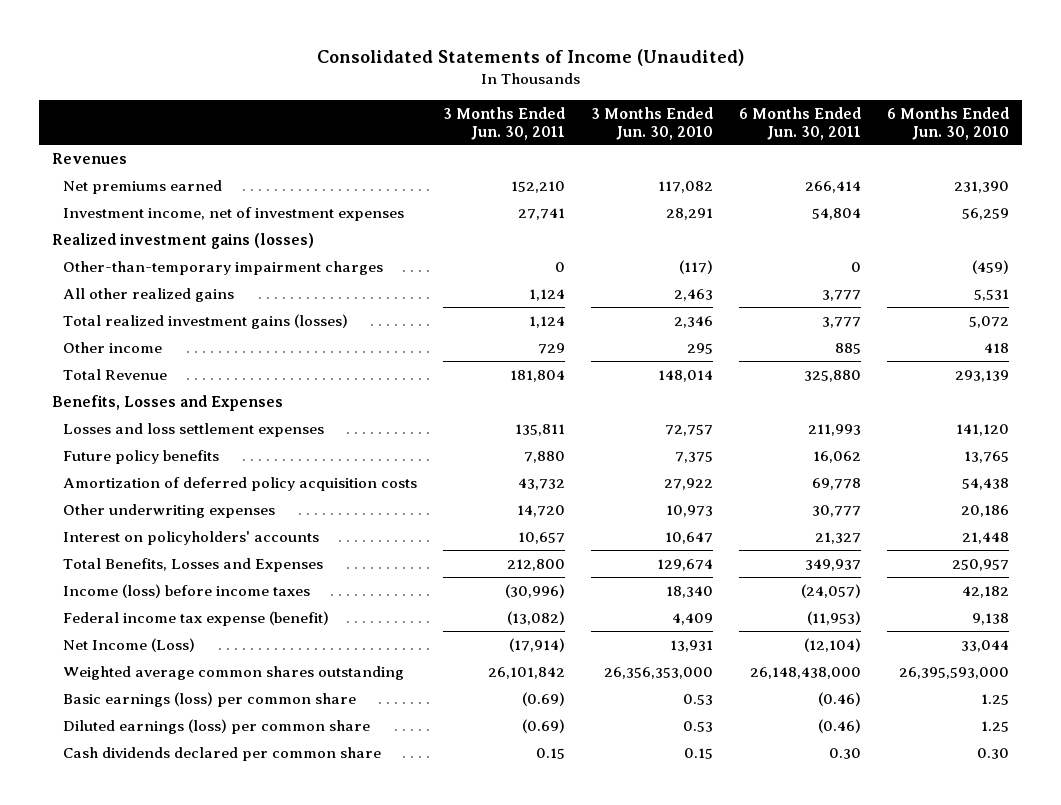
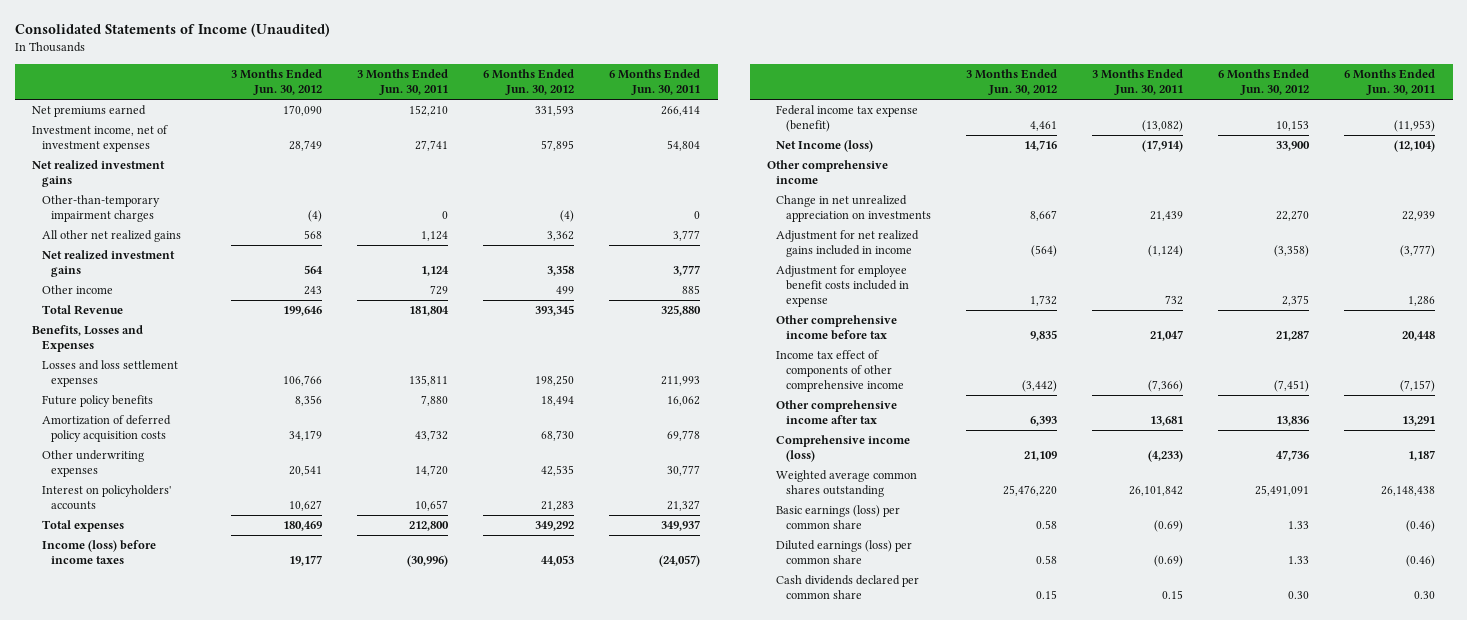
[591,106,714,140] 3 Months Ended Jun. 30, 2010 -> none
[887,106,1010,140] 6 Months Ended Jun. 30, 2010 -> none
none -> [230,69,322,96] 3 Months Ended Jun. 30, 2012
none -> [483,69,575,96] 6 Months Ended Jun. 30, 2012
[51,152,127,164] Revenues -> none
[51,232,314,249] Realized investment gains (losses) -> [32,160,166,188] Net realized investment gains
[63,287,235,302] All other realized gains -> [41,230,181,243] All other net realized gains
[63,313,349,329] Total realized investment gains (losses) -> [41,250,175,278] Net realized investment gains
[63,557,324,572] Total Benefits, Losses and Expenses -> [41,520,124,533] Total expenses
[63,637,196,652] Net Income (Loss) -> [776,140,874,153] Net Income (loss)
none -> [767,160,889,185] Other comprehensive income
none -> [776,195,931,223] Change in net unrealized appreciation on investments
none -> [776,230,920,258] Adjustment for net realized gains included in income
none -> [776,265,909,308] Adjustment for employee benefit costs included in expense
none -> [776,315,898,341] Other comprehensive income before tax
none -> [776,350,904,393] Income tax effect of components of other comprehensive income
none -> [776,400,898,425] Other comprehensive income after tax
none -> [776,435,911,463] Comprehensive income (loss)
[750,666,862,679] 26,148,438,000 -> [1381,486,1436,497] 26,148,438

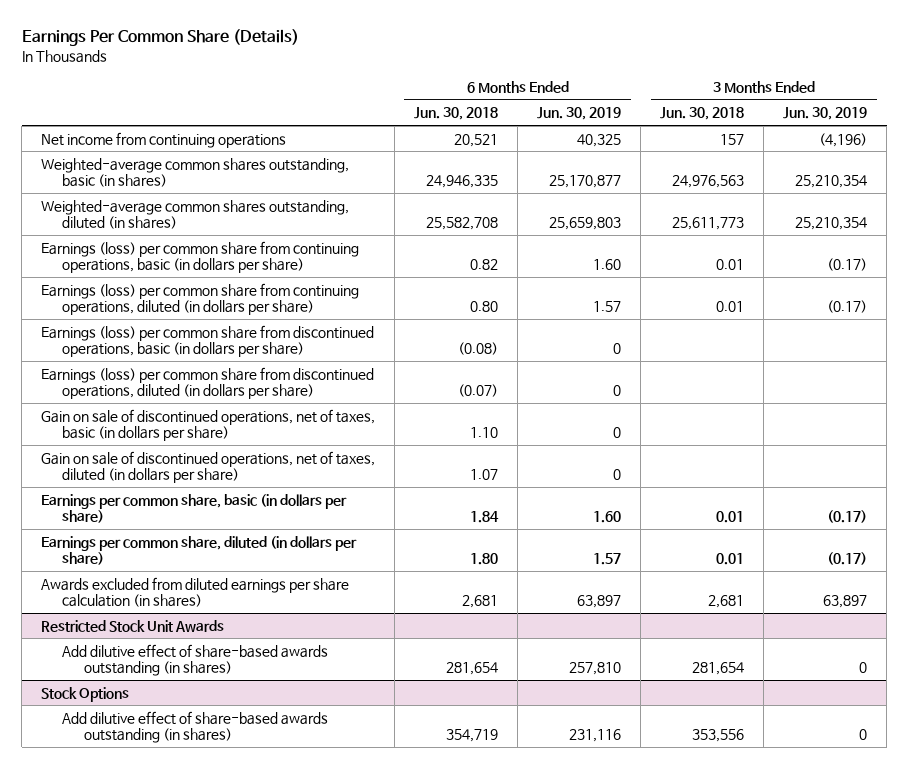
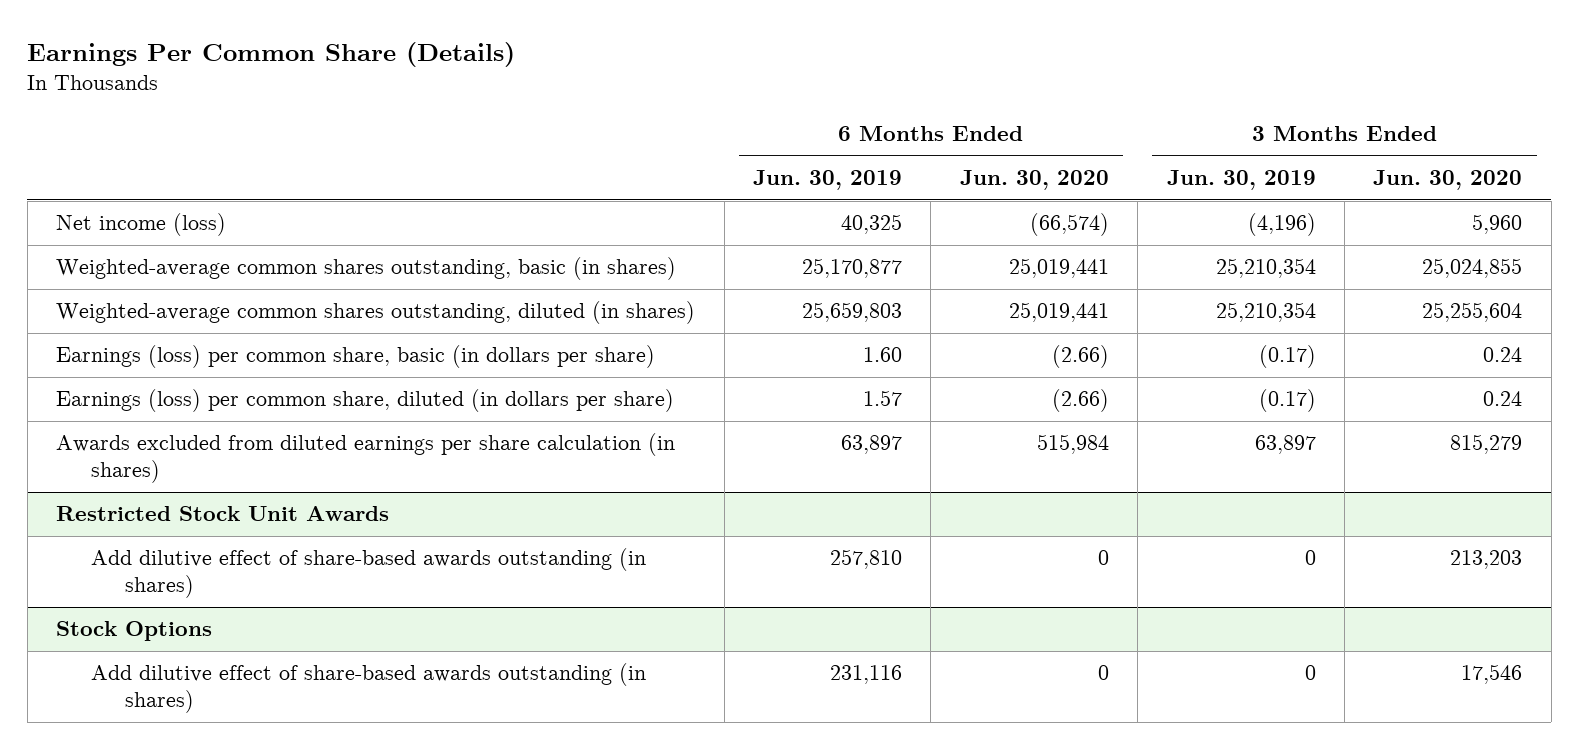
[414,107,499,121] Jun. 30, 2018 -> none
[660,107,745,121] Jun. 30, 2018 -> none
none -> [959,170,1109,191] Jun. 30, 2020
none -> [1373,170,1523,191] Jun. 30, 2020
[41,131,287,148] Net income from continuing operations -> [56,213,227,237] Net income (loss)
[41,240,360,274] Earnings (loss) per common share from continuing operations, basic (in dollars per share) -> none
[41,282,360,316] Earnings (loss) per common share from continuing operations, diluted (in dollars per share) -> none
[41,324,375,358] Earnings (loss) per common share from discontinued operations, basic (in dollars per share) -> none
[41,366,375,400] Earnings (loss) per common share from discontinued operations, diluted (in dollars per share) -> none
[41,408,376,442] Gain on sale of discontinued operations, net of taxes, basic (in dollars per share) -> none
[41,450,376,484] Gain on sale of discontinued operations, net of taxes, diluted (in dollars per share) -> none
[41,493,348,524] Earnings per common share, basic (in dollars per share) -> [56,345,656,369] Earnings (loss) per common share, basic (in dollars per share)
[41,535,358,566] Earnings per common share, diluted (in dollars per share) -> [56,389,675,413] Earnings (loss) per common share, diluted (in dollars per share)

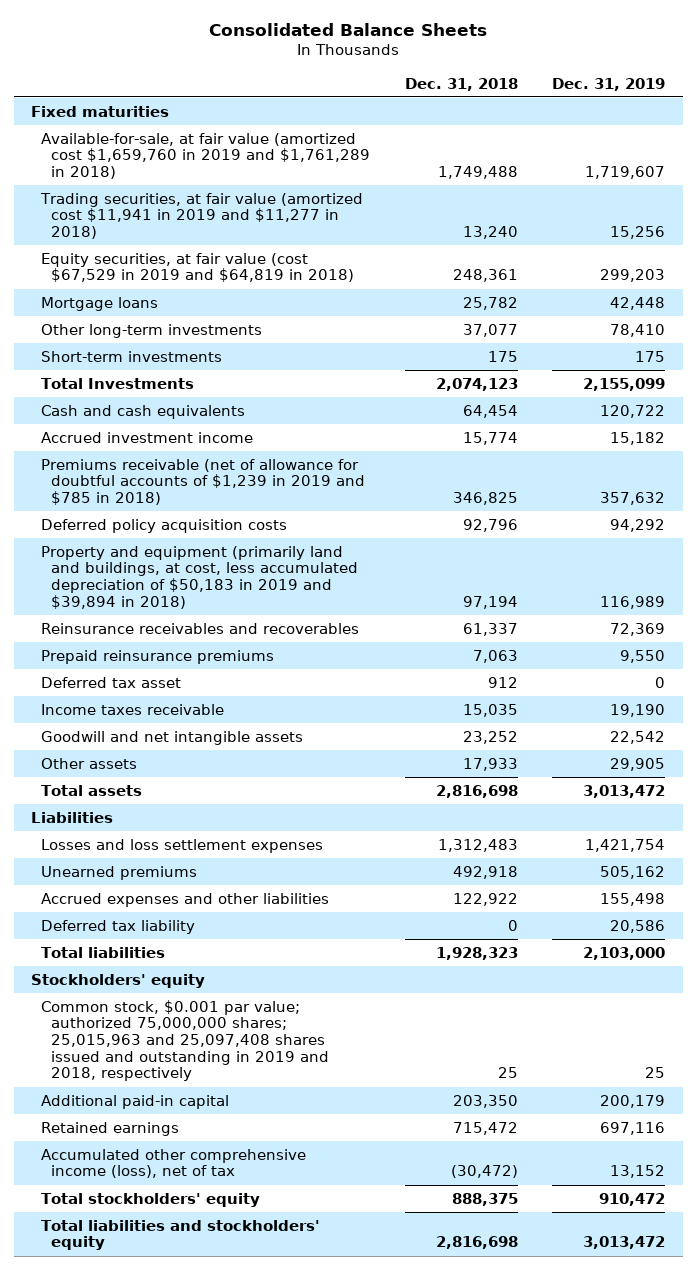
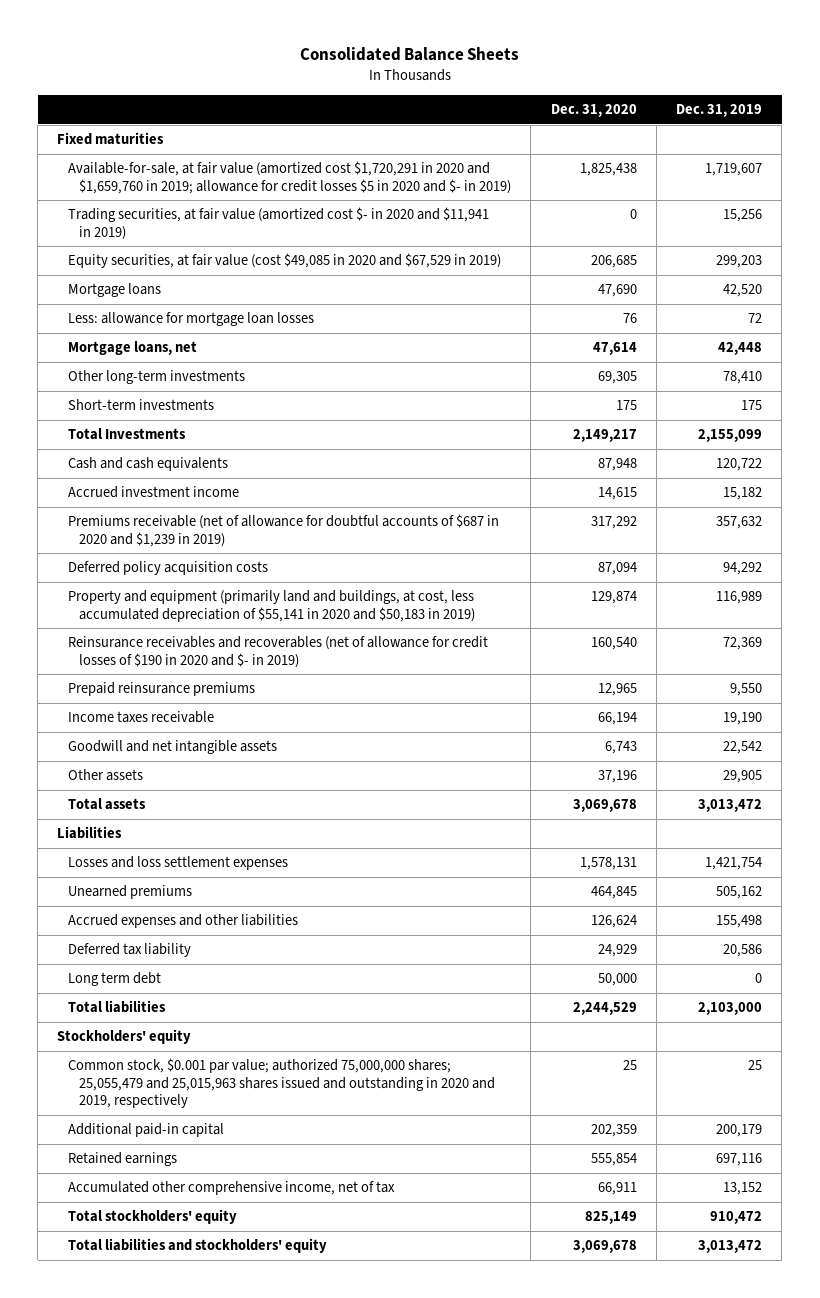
[404,77,518,91] Dec. 31, 2018 -> none
none -> [550,104,637,118] Dec. 31, 2020
[41,132,371,180] Available-for-sale, at fair value (amortized cost $1,659,760 in 2019 and $1,761,289 in 2018) -> [68,161,512,194] Available-for-sale, at fair value (amortized cost $1,720,291 in 2020 and $1,659,760 in 2019; allowance for credit losses $5 in 2020 and $- in 2019)
[40,192,364,240] Trading securities, at fair value (amortized cost $11,941 in 2019 and $11,277 in 2018) -> [68,207,490,240] Trading securities, at fair value (amortized cost $- in 2020 and $11,941 in 2019)
[41,252,355,283] Equity securities, at fair value (cost $67,529 in 2019 and $64,819 in 2018) -> [68,253,502,269] Equity securities, at fair value (cost $49,085 in 2020 and $67,529 in 2019)
[610,296,666,310] 42,448 -> [723,284,763,298] 42,520
none -> [68,312,315,327] Less: allowance for mortgage loan losses
none -> [68,341,198,356] Mortgage loans, net
[41,458,366,506] Premiums receivable (net of allowance for doubtful accounts of $1,239 in 2019 and $785 in 2018) -> [68,514,500,547] Premiums receivable (net of allowance for doubtful accounts of $687 in 2020 and $1,239 in 2019)
[41,545,359,609] Property and equipment (primarily land and buildings, at cost, less accumulated depreciation of $50,183 in 2019 and $39,894 in 2018) -> [68,590,476,622] Property and equipment (primarily land and buildings, at cost, less accumulated depreciation of $55,141 in 2020 and $50,183 in 2019)
[41,622,360,634] Reinsurance receivables and recoverables -> [68,636,489,668] Reinsurance receivables and recoverables (net of allowance for credit losses of $190 in 2020 and $- in 2019)
[41,676,182,688] Deferred tax asset -> none
none -> [68,972,162,987] Long term debt
[41,999,330,1082] Common stock, $0.001 par value; authorized 75,000,000 shares; 25,015,963 and 25,097,408 shares issued and outstanding in 2019 and 2018, respectively -> [68,1058,496,1109] Common stock, $0.001 par value; authorized 75,000,000 shares; 25,055,479 and 25,015,963 shares issued and outstanding in 2020 and 2019, respectively
[41,1148,307,1179] Accumulated other comprehensive income (loss), net of tax -> [68,1181,396,1196] Accumulated other comprehensive income, net of tax

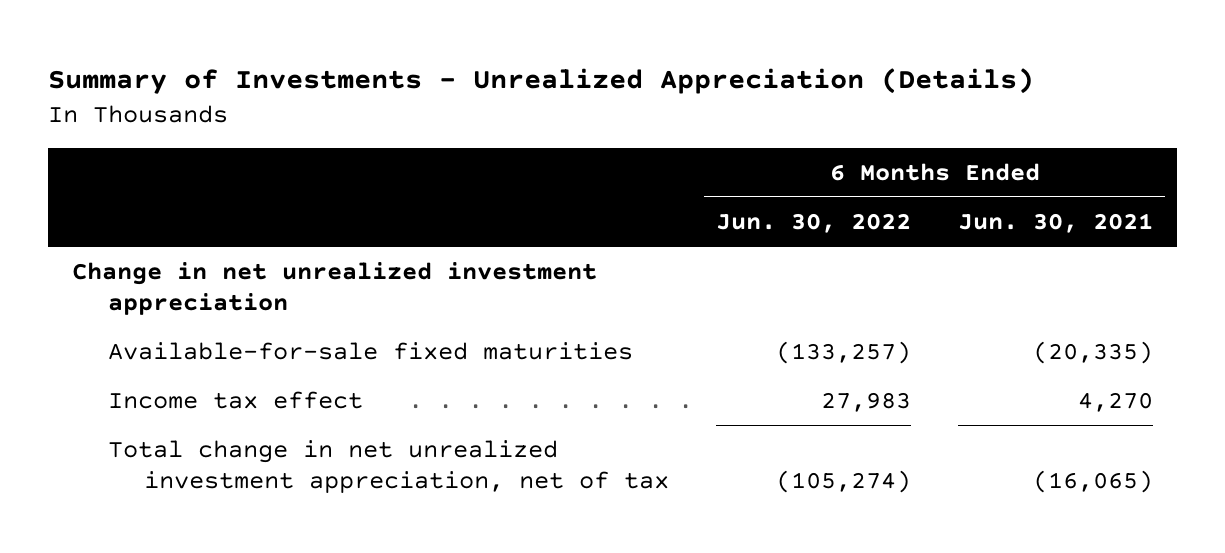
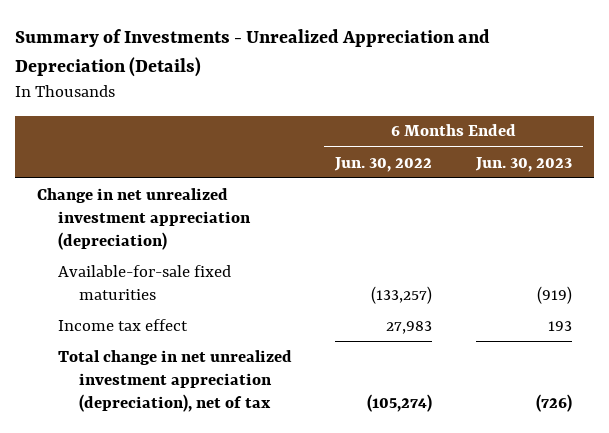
[48,67,1035,94] Summary of Investments - Unrealized Appreciation (Details) -> [14,29,490,78] Summary of Investments - Unrealized Appreciation and Depreciation (Details)
[958,212,1154,233] Jun. 30, 2021 -> none
none -> [474,156,572,172] Jun. 30, 2023
[71,262,597,316] Change in net unrealized investment appreciation -> [36,187,251,250] Change in net unrealized investment appreciation (depreciation)
[108,440,670,494] Total change in net unrealized investment appreciation, net of tax -> [57,349,292,412] Total change in net unrealized investment appreciation (depreciation), net of tax

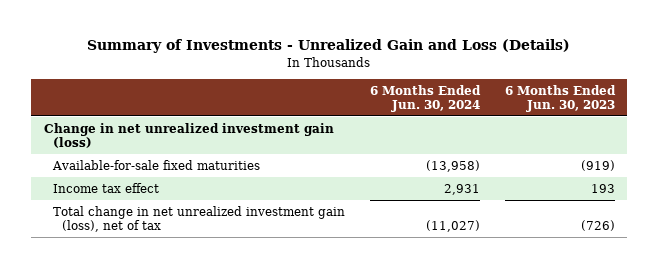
[14,29,490,78] Summary of Investments - Unrealized Appreciation and Depreciation (Details) -> [87,39,571,54] Summary of Investments - Unrealized Gain and Loss (Details)
[334,156,433,172] Jun. 30, 2022 -> none
none -> [369,84,481,112] 6 Months Ended Jun. 30, 2024
[36,187,251,250] Change in net unrealized investment appreciation (depreciation) -> [43,122,334,148] Change in net unrealized investment gain (loss)
[57,349,292,412] Total change in net unrealized investment appreciation (depreciation), net of tax -> [52,205,345,232] Total change in net unrealized investment gain (loss), net of tax

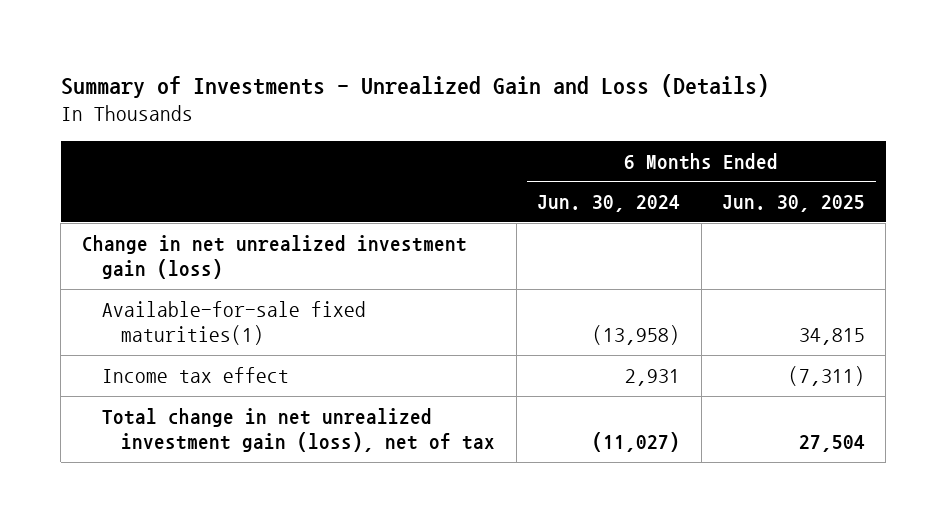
[504,84,616,112] 6 Months Ended Jun. 30, 2023 -> none
none -> [722,195,866,213] Jun. 30, 2025
[51,159,260,170] Available-for-sale fixed maturities -> [101,300,366,346] Available-for-sale fixed maturities(1)

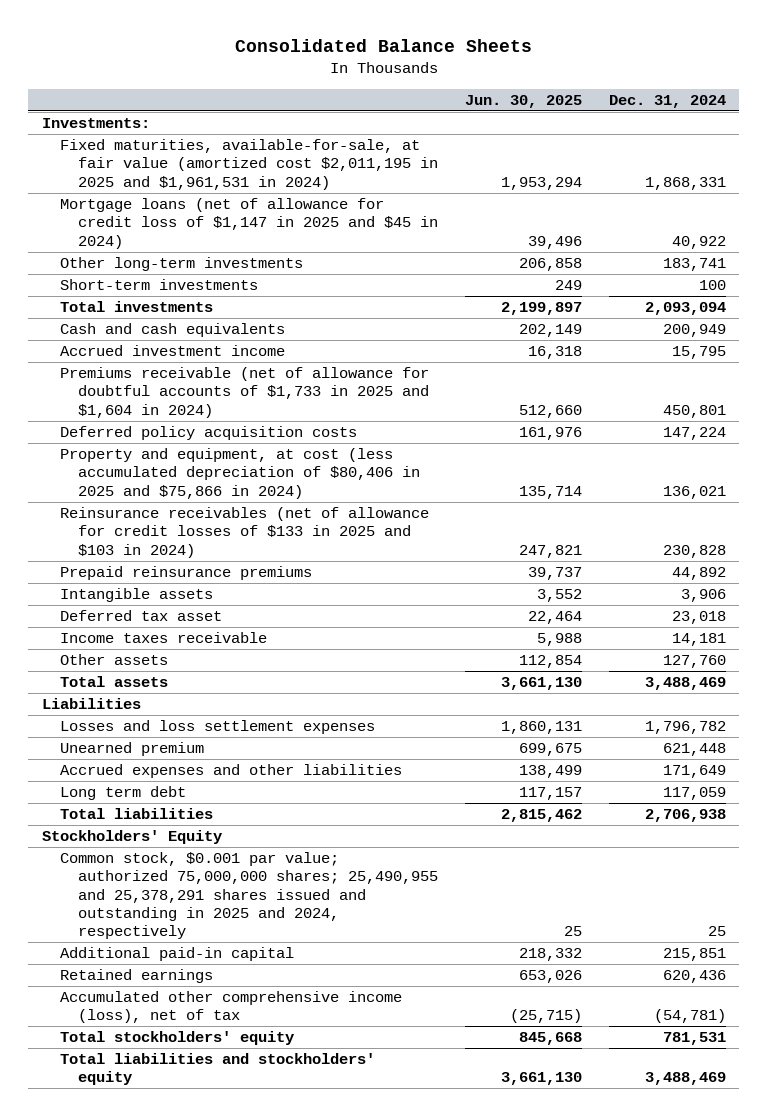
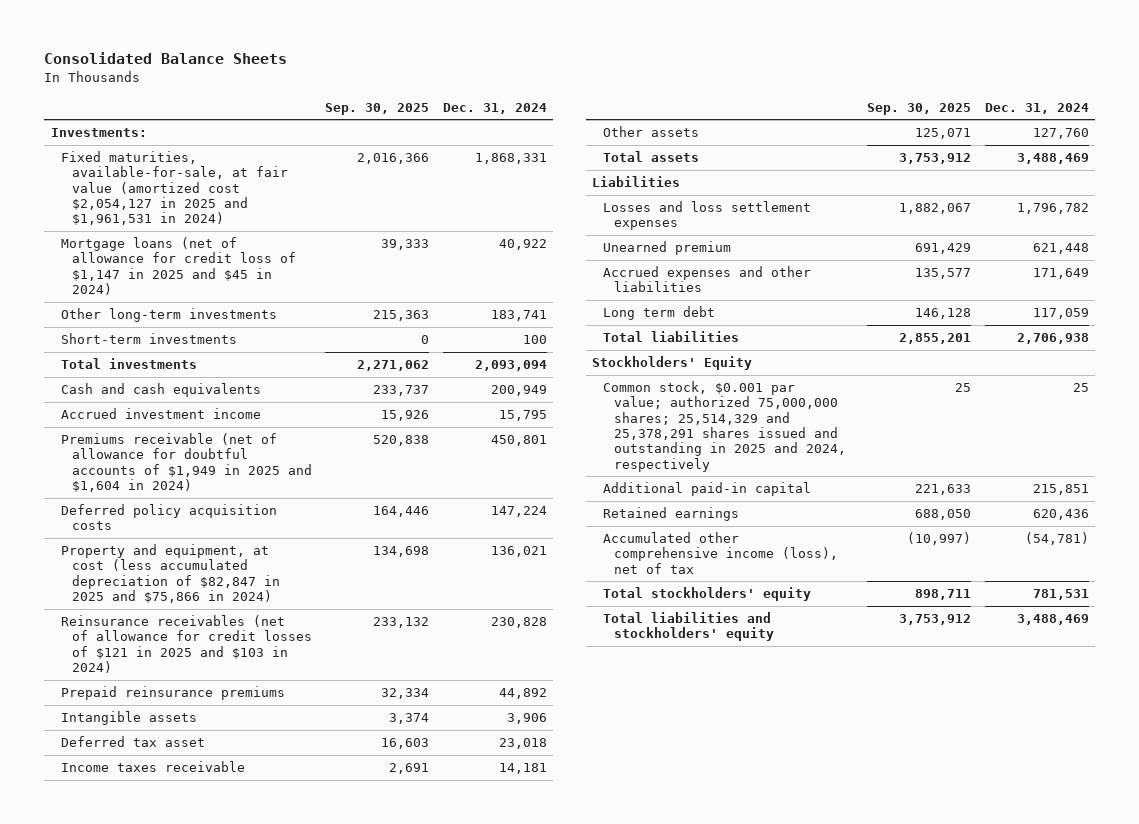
[465,94,583,108] Jun. 30, 2025 -> none
none -> [325,102,430,115] Sep. 30, 2025
[60,139,439,190] Fixed maturities, available-for-sale, at fair value (amortized cost $2,011,195 in 2025 and $1,961,531 in 2024) -> [61,151,289,226] Fixed maturities, available-for-sale, at fair value (amortized cost $2,054,127 in 2025 and $1,961,531 in 2024)
[60,367,430,418] Premiums receivable (net of allowance for doubtful accounts of $1,733 in 2025 and $1,604 in 2024) -> [61,433,313,492] Premiums receivable (net of allowance for doubtful accounts of $1,949 in 2025 and $1,604 in 2024)
[60,448,421,499] Property and equipment, at cost (less accumulated depreciation of $80,406 in 2025 and $75,866 in 2024) -> [61,544,281,603] Property and equipment, at cost (less accumulated depreciation of $82,847 in 2025 and $75,866 in 2024)
[60,507,430,558] Reinsurance receivables (net of allowance for credit losses of $133 in 2025 and $103 in 2024) -> [61,615,313,673] Reinsurance receivables (net of allowance for credit losses of $121 in 2025 and $103 in 2024)
[60,852,439,940] Common stock, $0.001 par value; authorized 75,000,000 shares; 25,490,955 and 25,378,291 shares issued and outstanding in 2025 and 2024, respectively -> [603,381,847,472] Common stock, $0.001 par value; authorized 75,000,000 shares; 25,514,329 and 25,378,291 shares issued and outstanding in 2025 and 2024, respectively

